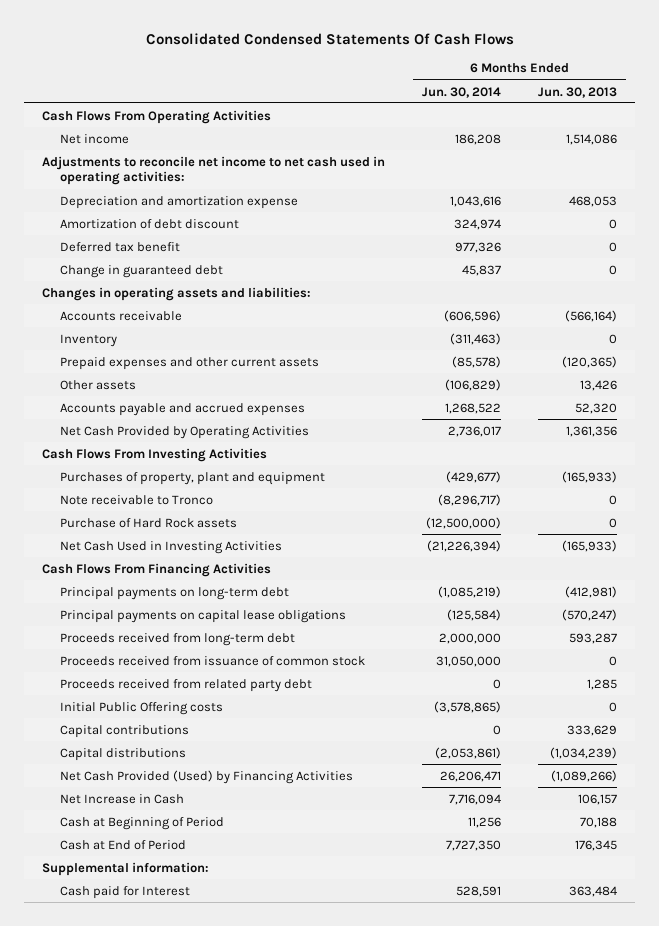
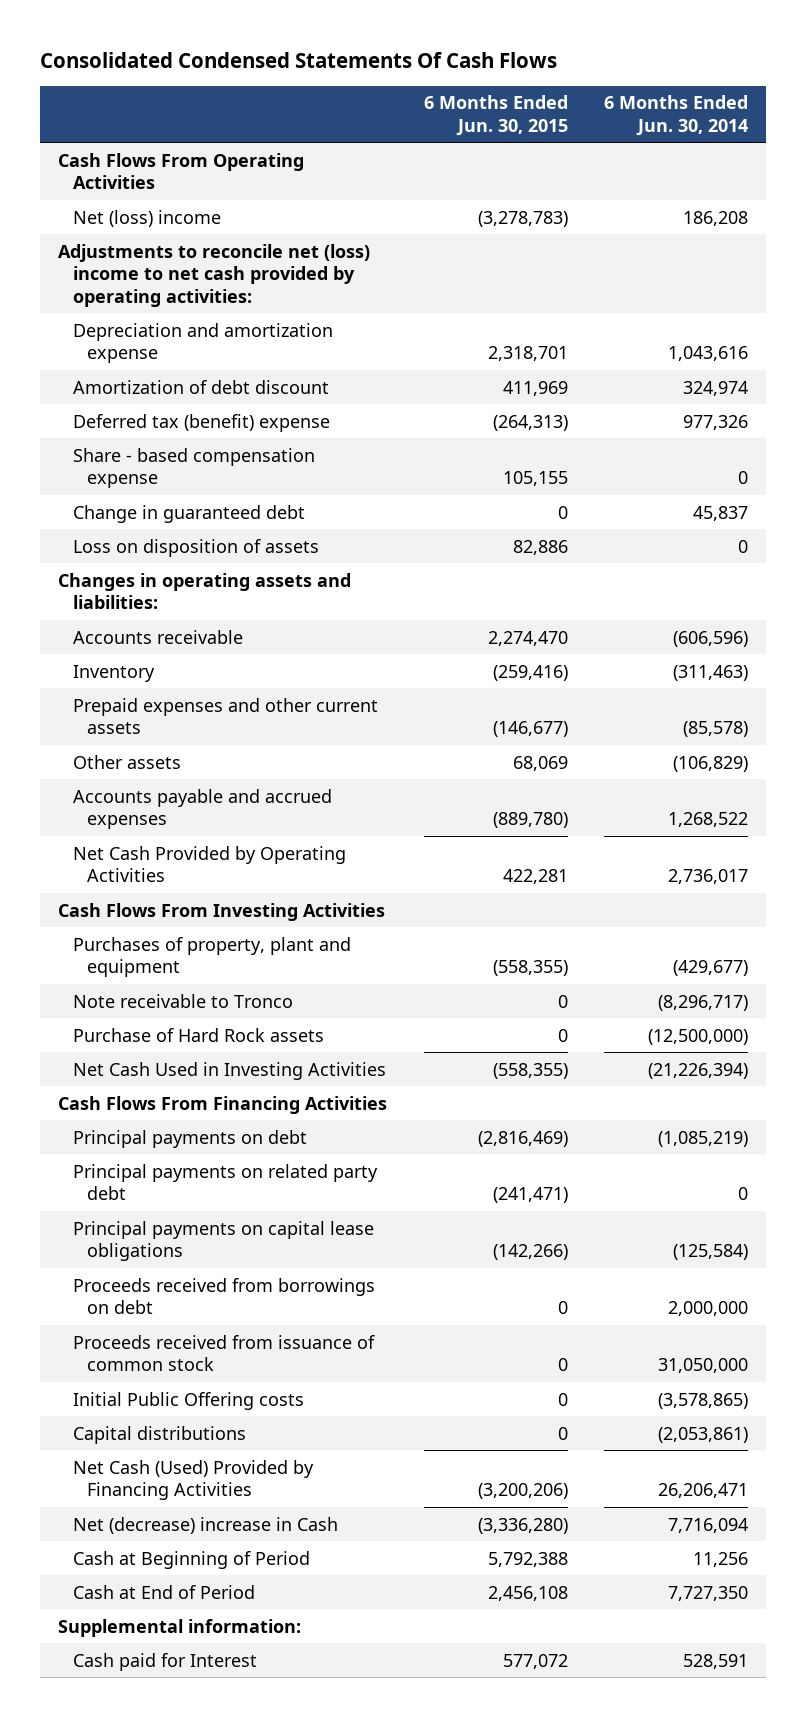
[537,86,617,98] Jun. 30, 2013 -> none
none -> [423,95,568,136] 6 Months Ended Jun. 30, 2015
[59,133,129,144] Net income -> [72,209,221,227] Net (loss) income
[42,155,386,186] Adjustments to reconcile net income to net cash used in operating activities: -> [58,243,371,307] Adjustments to reconcile net (loss) income to net cash provided by operating activities:
[59,241,180,252] Deferred tax benefit -> [72,413,330,432] Deferred tax (benefit) expense
none -> [72,447,315,489] Share - based compensation expense
none -> [72,538,319,557] Loss on disposition of assets
[59,586,289,600] Principal payments on long-term debt -> [72,1129,307,1148] Principal payments on debt
none -> [72,1163,378,1201] Principal payments on related party debt
[59,632,295,646] Proceeds received from long-term debt -> [72,1277,375,1315] Proceeds received from borrowings on debt
[59,678,312,692] Proceeds received from related party debt -> none
[59,724,189,738] Capital contributions -> none
[59,769,353,784] Net Cash Provided (Used) by Financing Activities -> [72,1459,314,1501] Net Cash (Used) Provided by Financing Activities
[59,793,184,804] Net Increase in Cash -> [72,1516,338,1534] Net (decrease) increase in Cash

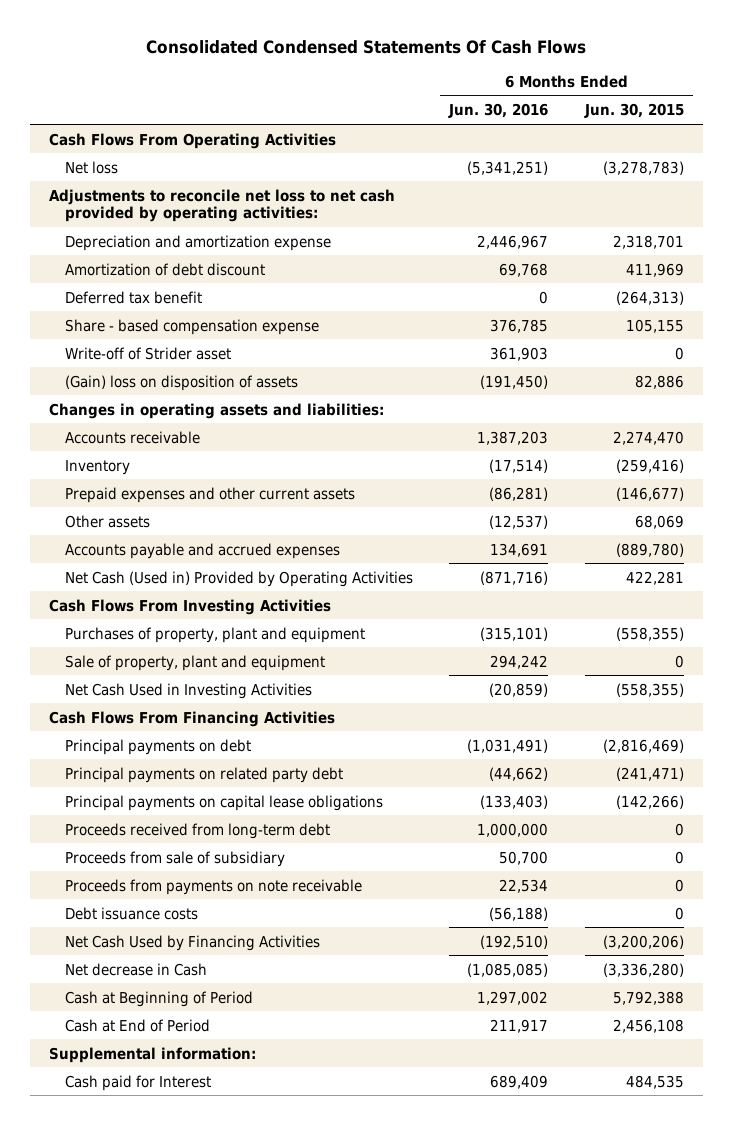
[604,95,749,136] 6 Months Ended Jun. 30, 2014 -> none
none -> [448,103,549,119] Jun. 30, 2016
[72,209,221,227] Net (loss) income -> [64,160,118,174] Net loss
[58,243,371,307] Adjustments to reconcile net (loss) income to net cash provided by operating activities: -> [48,188,395,223] Adjustments to reconcile net loss to net cash provided by operating activities:
[72,413,330,432] Deferred tax (benefit) expense -> [64,290,202,304] Deferred tax benefit
[72,504,305,523] Change in guaranteed debt -> none
none -> [64,346,231,360] Write-off of Strider asset
[72,538,319,557] Loss on disposition of assets -> [64,374,298,391] (Gain) loss on disposition of assets
[72,845,346,883] Net Cash Provided by Operating Activities -> [64,570,413,587] Net Cash (Used in) Provided by Operating Activities
[72,993,293,1008] Note receivable to Tronco -> none
[72,1027,324,1042] Purchase of Hard Rock assets -> none
none -> [64,654,325,671] Sale of property, plant and equipment
[72,1334,375,1372] Proceeds received from issuance of common stock -> none
[72,1391,304,1410] Initial Public Offering costs -> none
[72,1425,246,1444] Capital distributions -> none
[72,1277,375,1315] Proceeds received from borrowings on debt -> [64,822,330,839] Proceeds received from long-term debt
none -> [64,850,285,867] Proceeds from sale of subsidiary
none -> [64,878,362,895] Proceeds from payments on note receivable
none -> [64,906,198,920] Debt issuance costs
[72,1459,314,1501] Net Cash (Used) Provided by Financing Activities -> [64,934,320,951] Net Cash Used by Financing Activities
[72,1516,338,1534] Net (decrease) increase in Cash -> [64,962,207,976] Net decrease in Cash
[502,1653,568,1669] 577,072 -> [626,1074,685,1089] 484,535

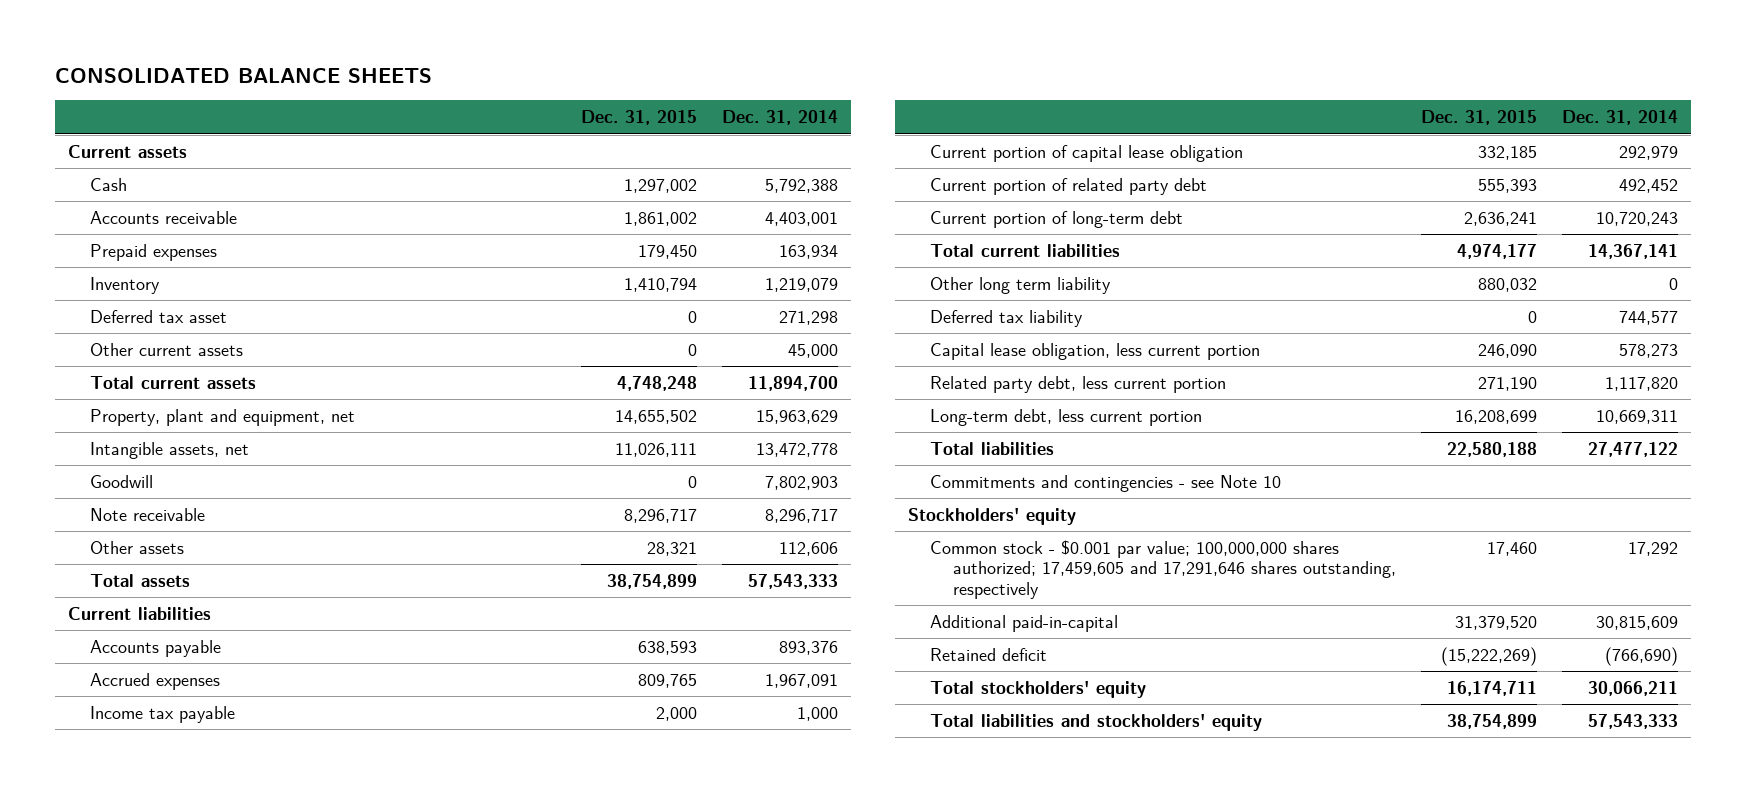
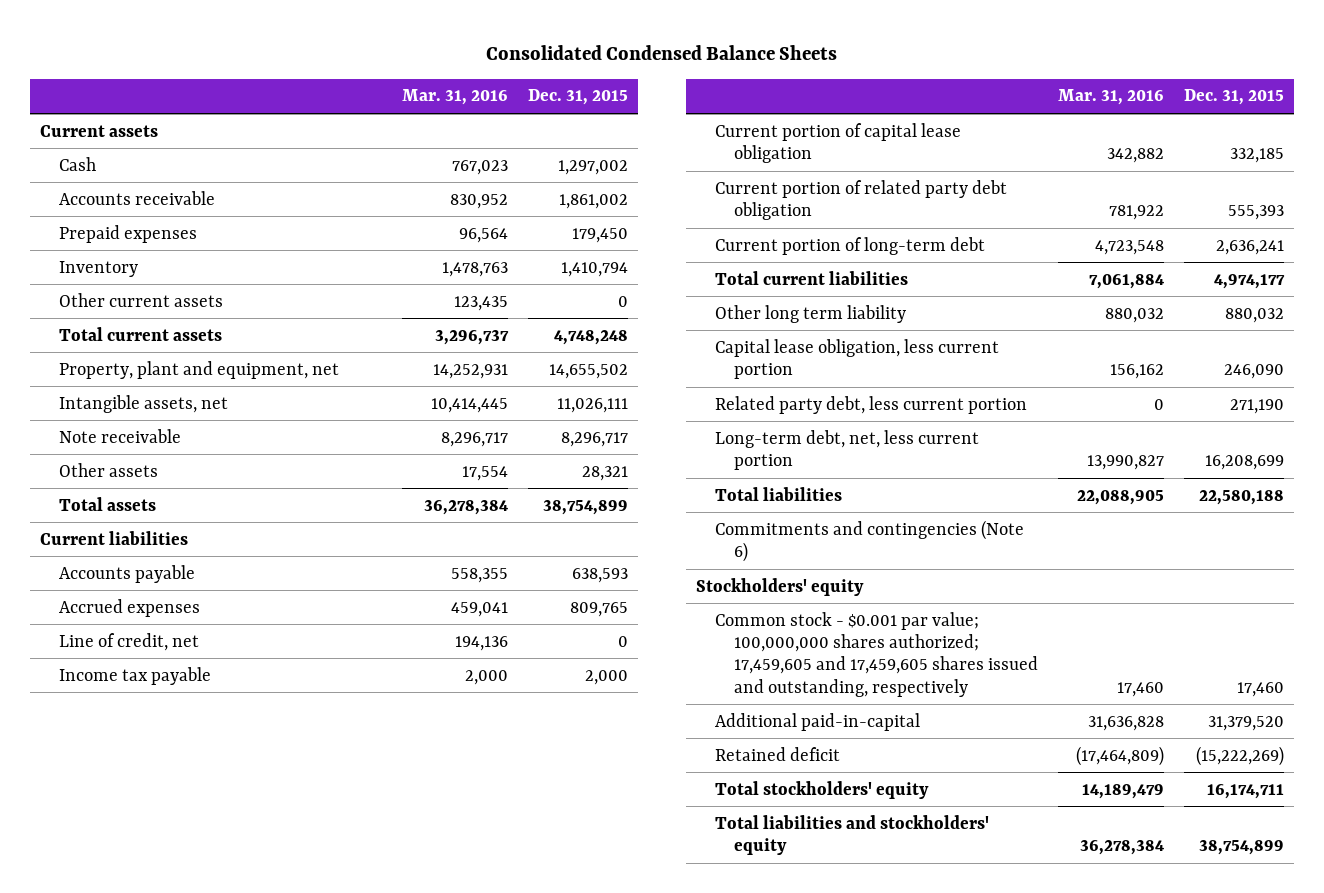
[55,67,433,83] CONSOLIDATED BALANCE SHEETS -> [485,44,837,60] Consolidated Condensed Balance Sheets
[722,110,839,126] Dec. 31, 2014 -> none
none -> [401,89,508,106] Mar. 31, 2016
[90,309,228,323] Deferred tax asset -> none
[90,474,154,488] Goodwill -> none
none -> [58,632,199,651] Line of credit, net
[930,177,1208,195] Current portion of related party debt -> [715,179,1008,220] Current portion of related party debt obligation
[930,309,1084,327] Deferred tax liability -> none
[930,408,1203,426] Long-term debt, less current portion -> [715,429,980,470] Long-term debt, net, less current portion
[930,474,1282,492] Commitments and contingencies - see Note 10 -> [715,519,1025,562] Commitments and contingencies (Note 6)
[930,539,1396,599] Common stock - $0.001 par value; 100,000,000 shares authorized; 17,459,605 and 17,291,646 shares outstanding, respectively -> [715,611,1039,697] Common stock - $0.001 par value; 100,000,000 shares authorized; 17,459,605 and 17,459,605 shares issued and outstanding, respectively

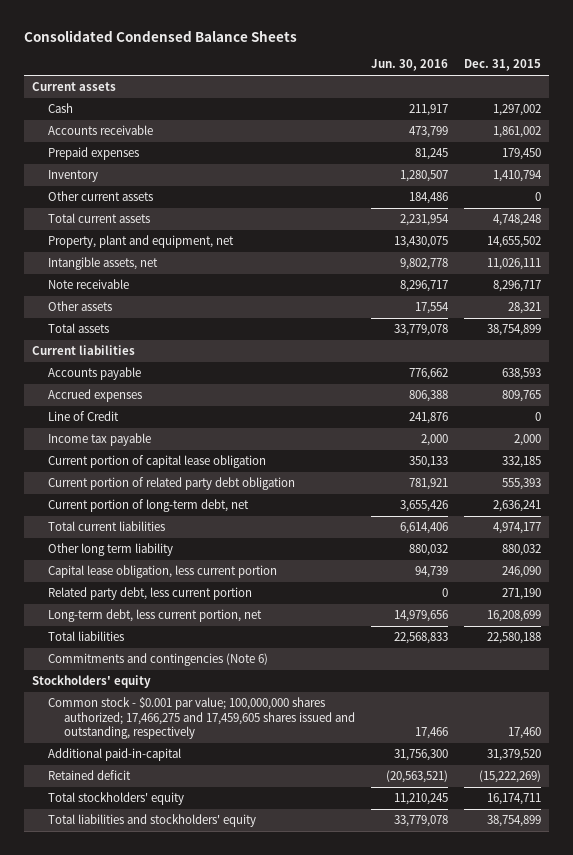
[401,89,508,106] Mar. 31, 2016 -> none
none -> [370,59,448,72] Jun. 30, 2016
[58,632,199,651] Line of credit, net -> [47,411,119,422] Line of Credit
[715,236,986,255] Current portion of long-term debt -> [47,499,249,513] Current portion of long-term debt, net
[715,429,980,470] Long-term debt, net, less current portion -> [47,609,262,623] Long-term debt, less current portion, net
[715,611,1039,697] Common stock - $0.001 par value; 100,000,000 shares authorized; 17,459,605 and 17,459,605 shares issued and outstanding, respectively -> [47,697,355,739] Common stock - $0.001 par value; 100,000,000 shares authorized; 17,466,275 and 17,459,605 shares issued and outstanding, respectively

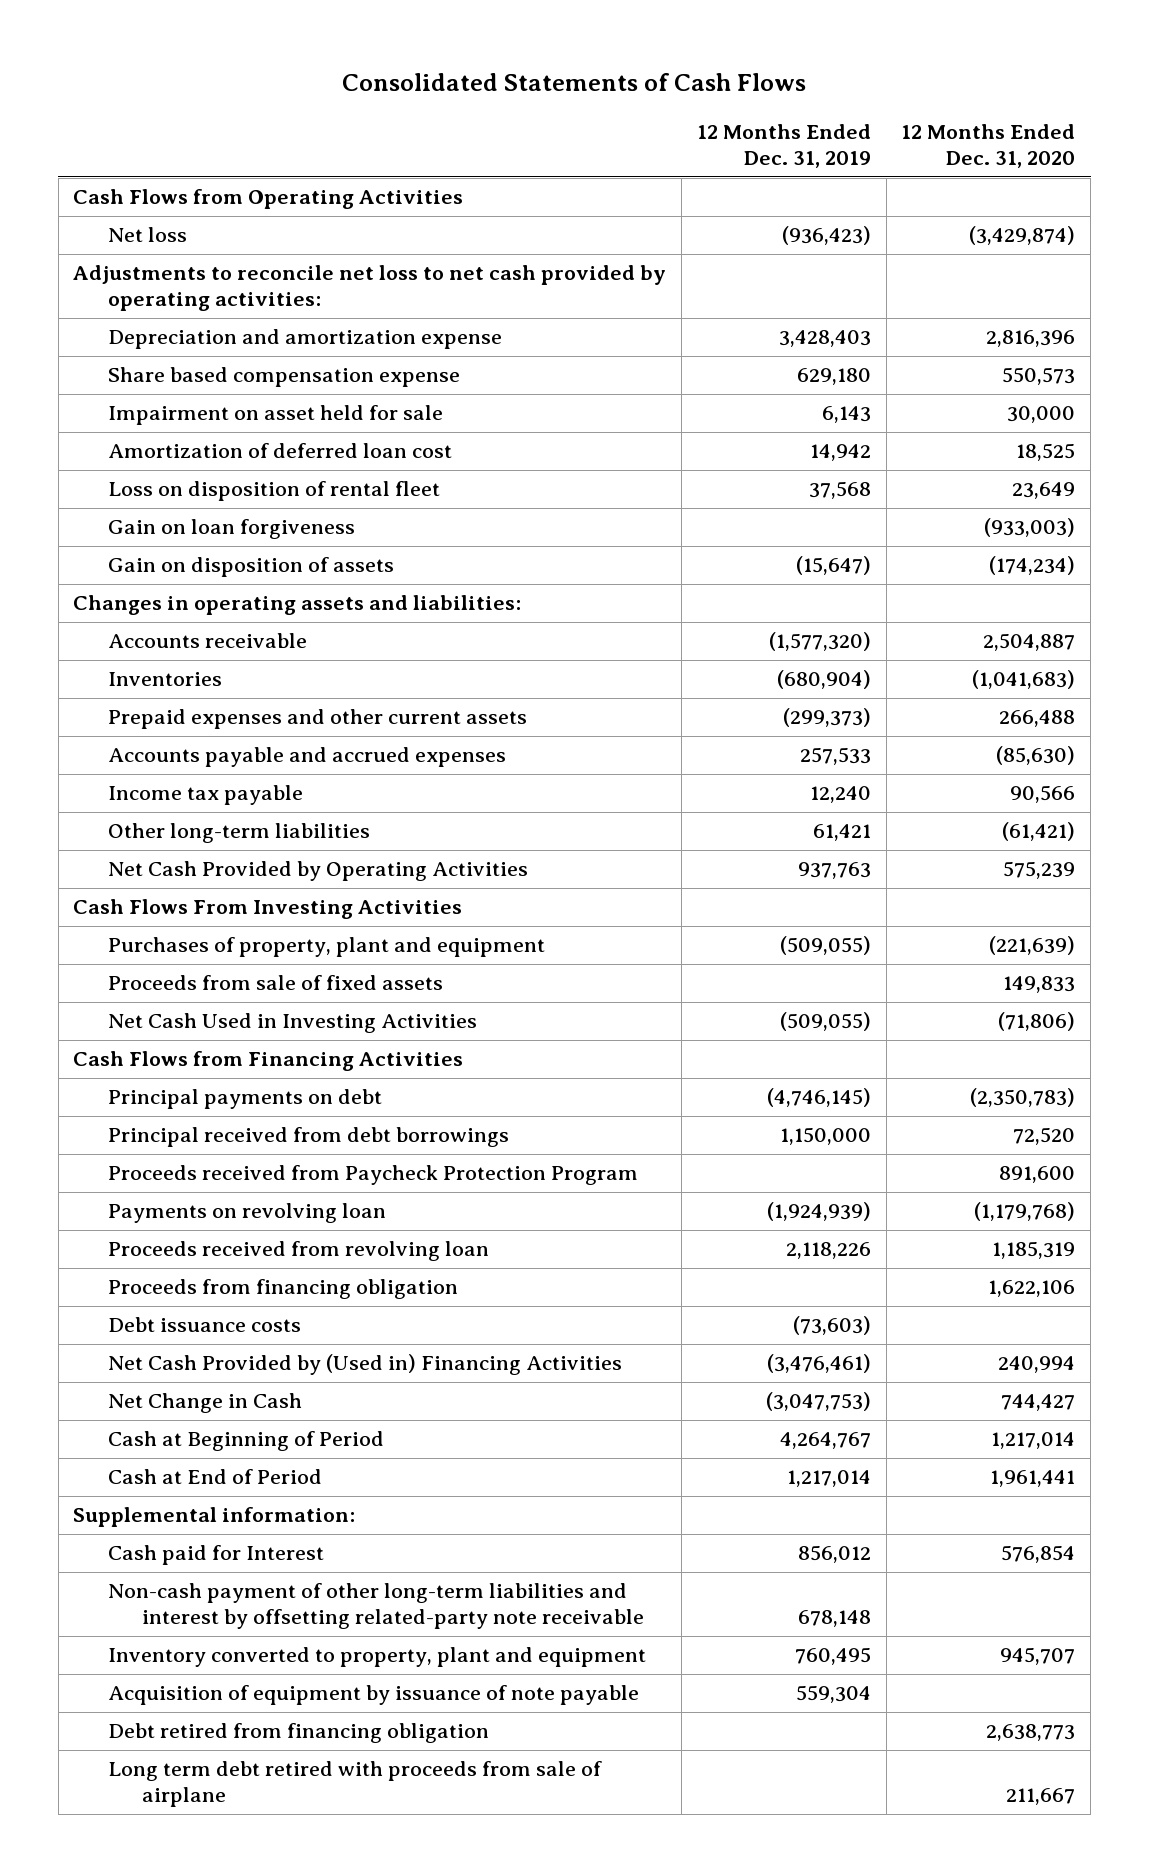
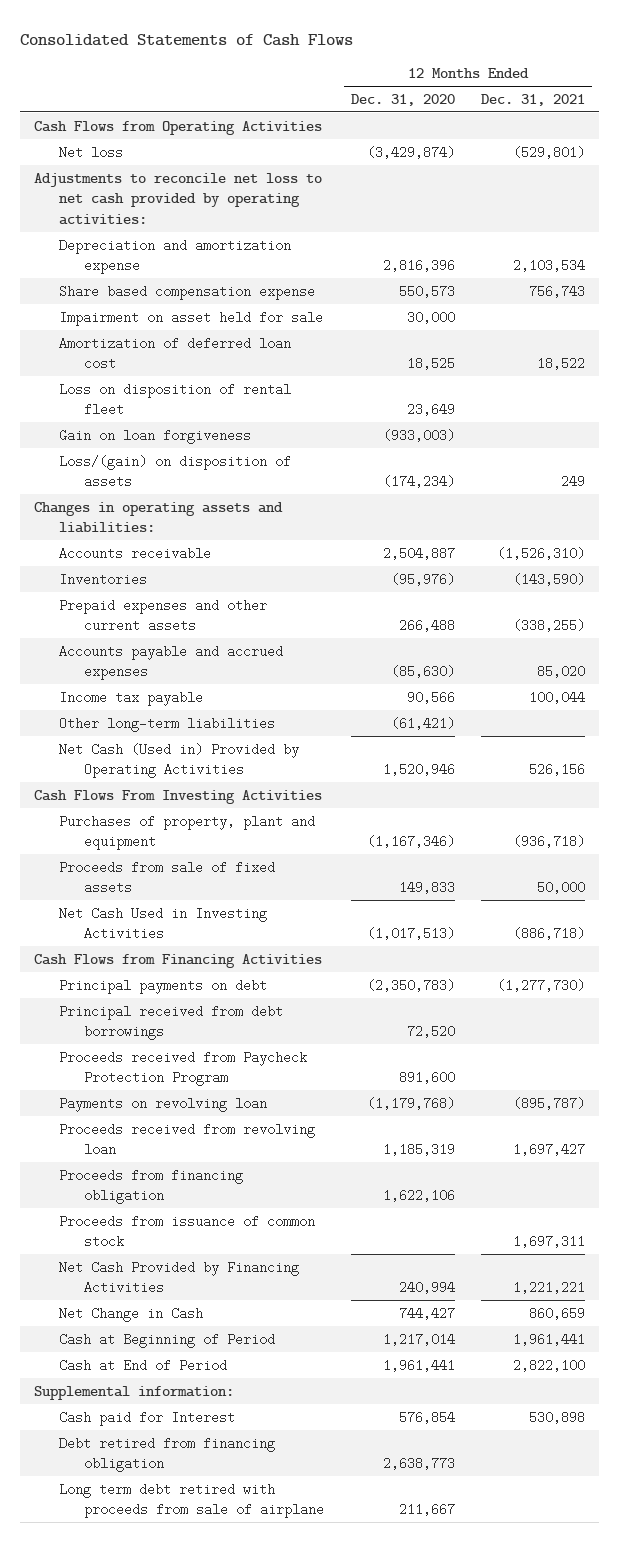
[696,124,871,169] 12 Months Ended Dec. 31, 2019 -> none
none -> [481,93,586,106] Dec. 31, 2021
[107,557,394,578] Gain on disposition of assets -> [58,454,291,489] Loss/(gain) on disposition of assets
[972,670,1076,690] (1,041,683) -> [390,572,455,586] (95,976)
[107,861,528,882] Net Cash Provided by Operating Activities -> [58,742,299,779] Net Cash (Used in) Provided by Operating Activities
[1003,861,1076,880] 575,239 -> [382,763,455,777] 1,520,946
[989,936,1076,956] (221,639) -> [366,835,455,849] (1,167,346)
[998,1012,1076,1032] (71,806) -> [366,927,455,941] (1,017,513)
[107,1317,301,1333] Debt issuance costs -> none
none -> [58,1214,315,1249] Proceeds from issuance of common stock
[107,1354,622,1376] Net Cash Provided by (Used in) Financing Activities -> [58,1260,299,1295] Net Cash Provided by Financing Activities
[107,1583,645,1630] Non-cash payment of other long-term liabilities and interest by offsetting related-party note receivable -> none
[107,1647,646,1668] Inventory converted to property, plant and equipment -> none
[107,1685,639,1706] Acquisition of equipment by issuance of note payable -> none

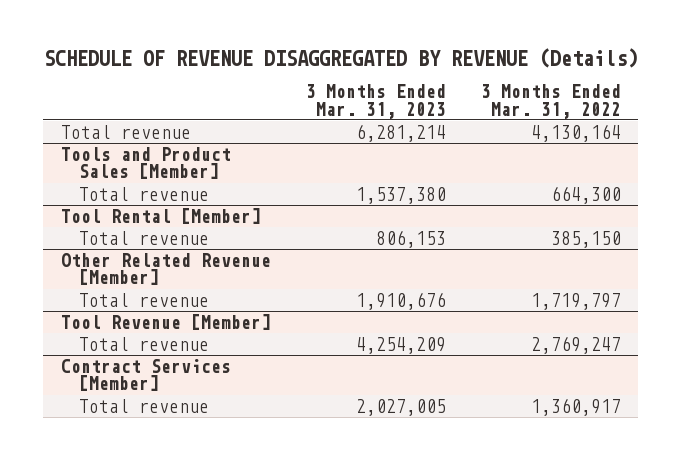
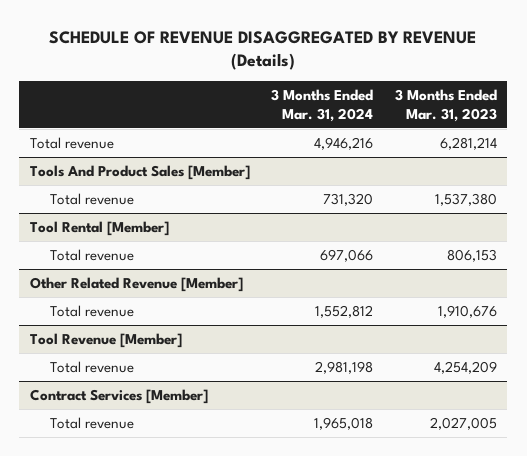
[480,83,621,119] 3 Months Ended Mar. 31, 2022 -> none
none -> [271,88,374,122] 3 Months Ended Mar. 31, 2024
[60,146,231,180] Tools and Product Sales [Member] -> [29,164,250,180] Tools And Product Sales [Member]

